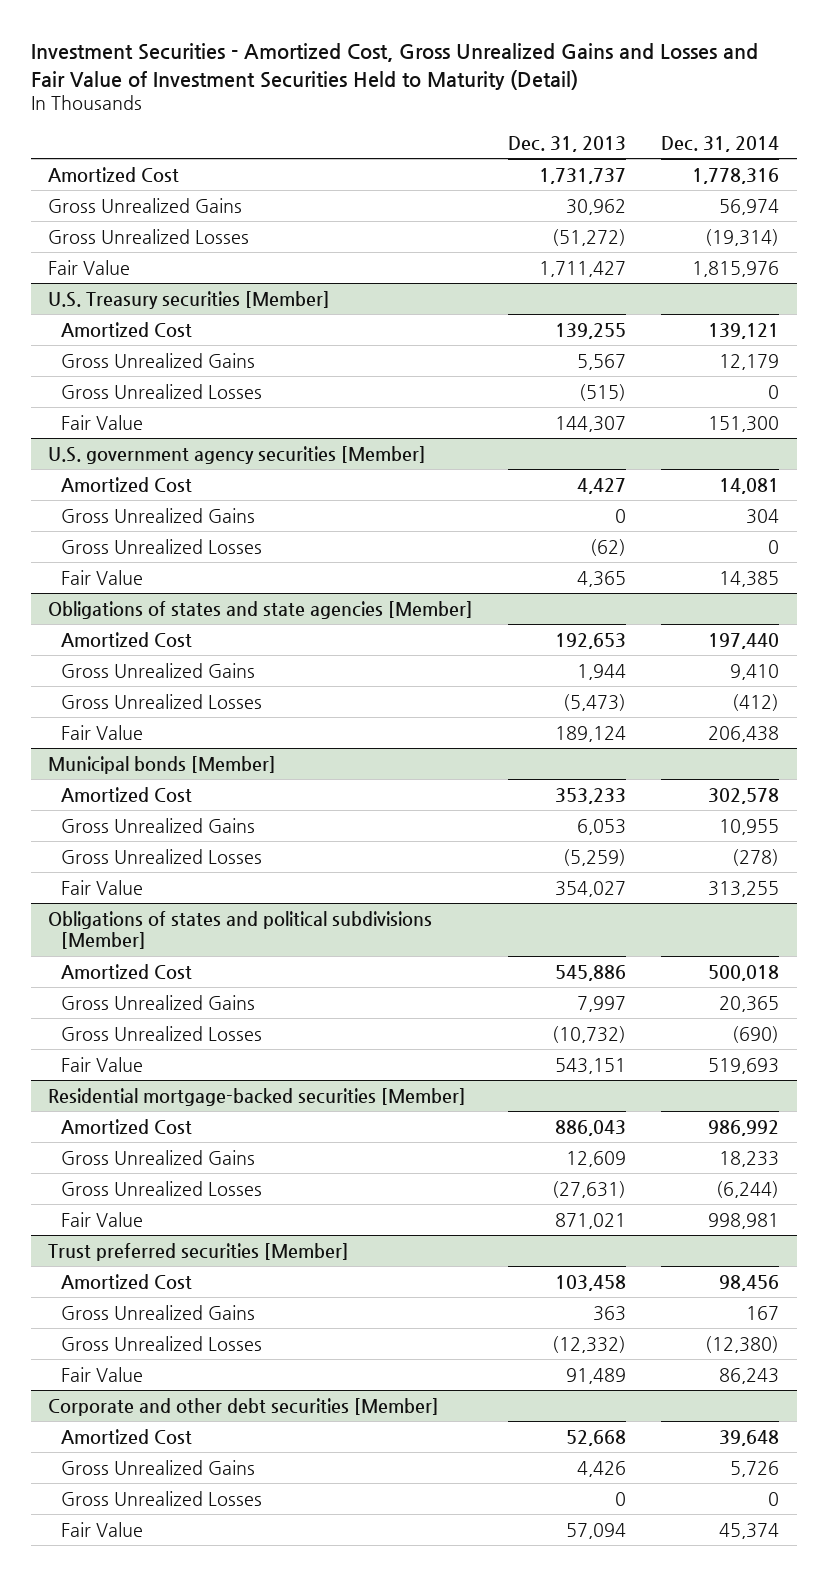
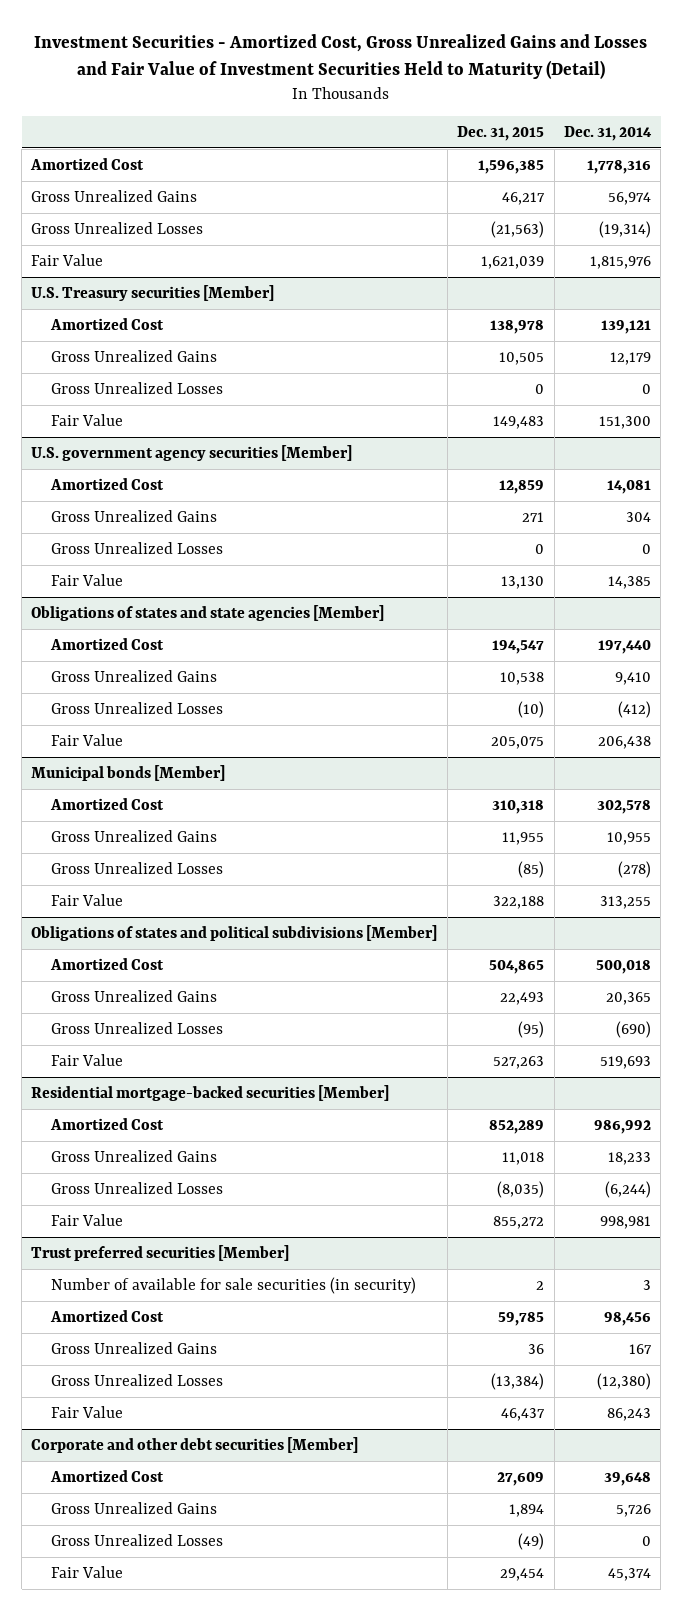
[508,135,627,152] Dec. 31, 2013 -> none
none -> [457,125,545,141] Dec. 31, 2015
none -> [51,1276,417,1294] Number of available for sale securities (in security)

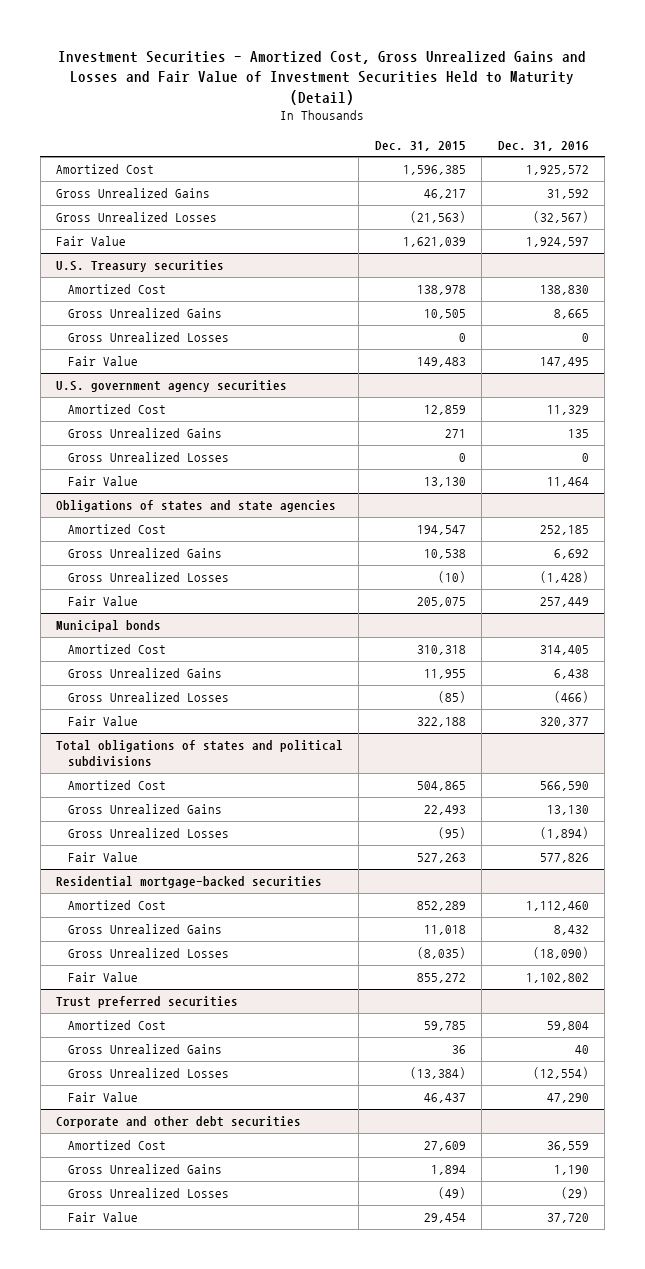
[564,125,653,141] Dec. 31, 2014 -> none
none -> [497,140,589,151] Dec. 31, 2016
[31,284,275,301] U.S. Treasury securities [Member] -> [56,260,225,273] U.S. Treasury securities
[31,444,353,461] U.S. government agency securities [Member] -> [56,380,288,393] U.S. government agency securities
[31,604,385,621] Obligations of states and state agencies [Member] -> [56,500,337,513] Obligations of states and state agencies
[31,764,226,781] Municipal bonds [Member] -> [56,620,162,633] Municipal bonds
[31,924,438,941] Obligations of states and political subdivisions [Member] -> [56,740,344,767] Total obligations of states and political subdivisions
[31,1084,390,1101] Residential mortgage-backed securities [Member] -> [56,876,323,889] Residential mortgage-backed securities
[51,1276,417,1294] Number of available for sale securities (in security) -> none
[31,1244,290,1261] Trust preferred securities [Member] -> [56,996,239,1009] Trust preferred securities
[31,1436,359,1453] Corporate and other debt securities [Member] -> [56,1116,302,1129] Corporate and other debt securities

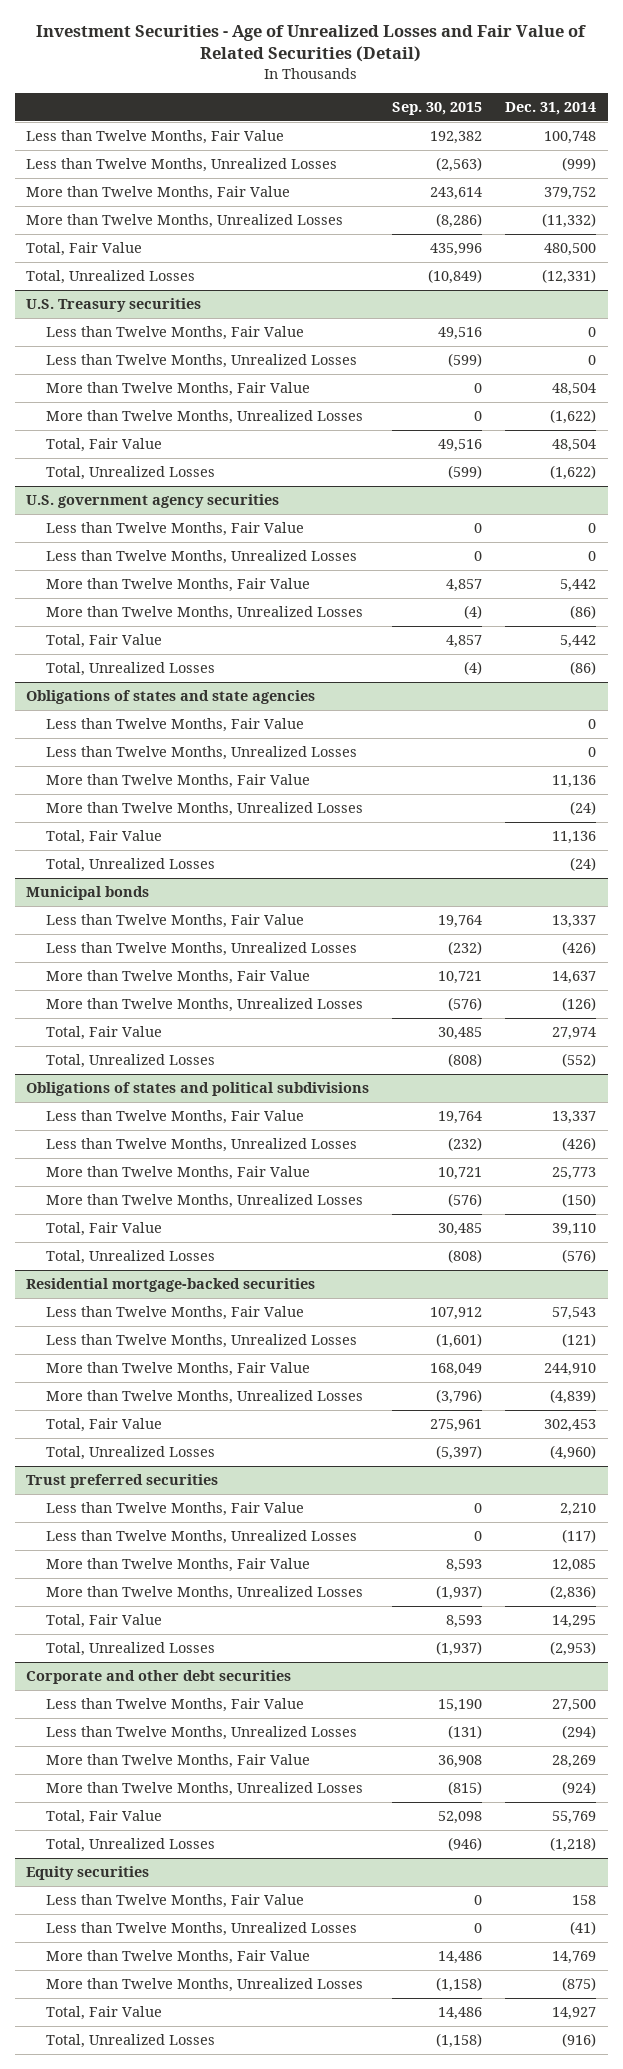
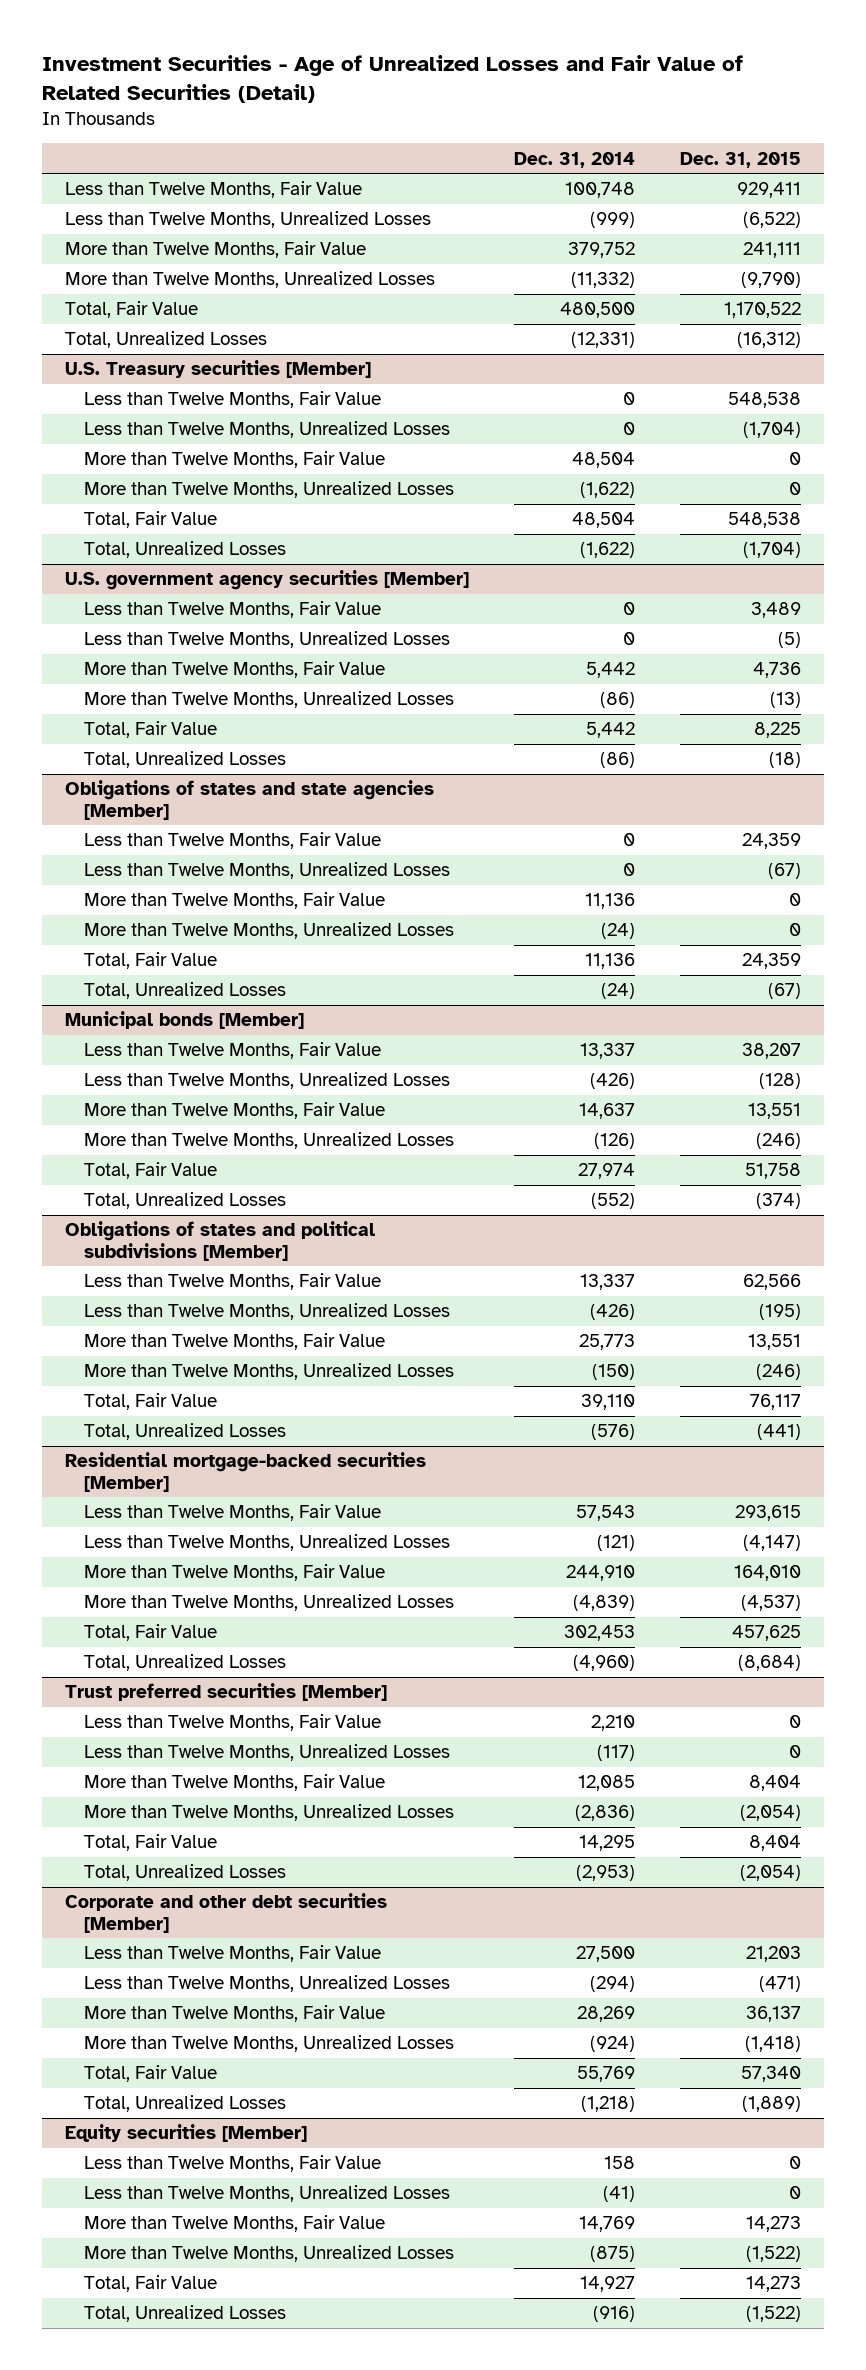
[392,101,483,115] Sep. 30, 2015 -> none
none -> [680,151,802,168] Dec. 31, 2015
[26,298,202,313] U.S. Treasury securities -> [64,360,371,379] U.S. Treasury securities [Member]
[26,494,280,509] U.S. government agency securities -> [64,570,469,591] U.S. government agency securities [Member]
[26,690,316,705] Obligations of states and state agencies -> [64,780,434,820] Obligations of states and state agencies [Member]
[26,886,150,901] Municipal bonds -> [64,1011,304,1030] Municipal bonds [Member]
[26,1082,370,1097] Obligations of states and political subdivisions -> [64,1221,375,1261] Obligations of states and political subdivisions [Member]
[26,1278,316,1293] Residential mortgage-backed securities -> [64,1452,426,1492] Residential mortgage-backed securities [Member]
[26,1474,219,1489] Trust preferred securities -> [64,1683,387,1702] Trust preferred securities [Member]
[26,1670,292,1685] Corporate and other debt securities -> [64,1893,387,1933] Corporate and other debt securities [Member]
[26,1866,150,1881] Equity securities -> [64,2124,307,2143] Equity securities [Member]

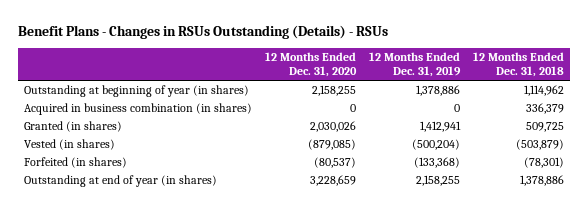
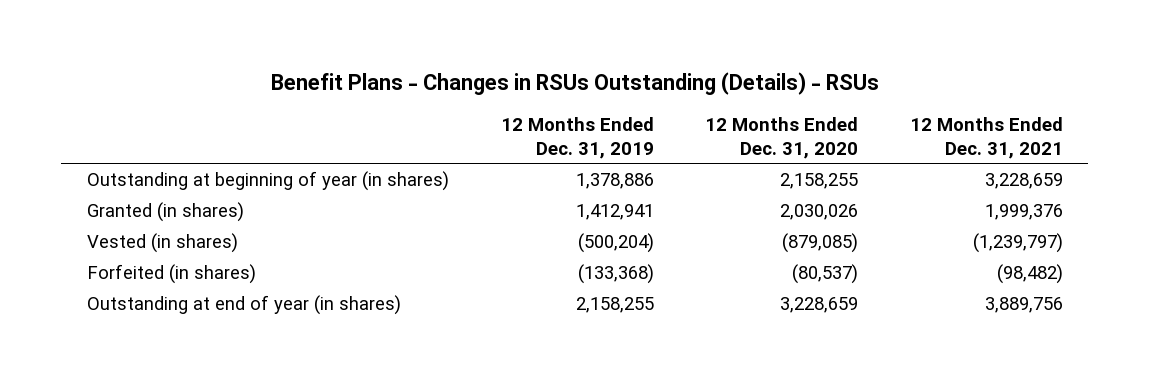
[472,52,564,78] 12 Months Ended Dec. 31, 2018 -> none
none -> [909,116,1063,159] 12 Months Ended Dec. 31, 2021
[24,103,253,116] Acquired in business combination (in shares) -> none

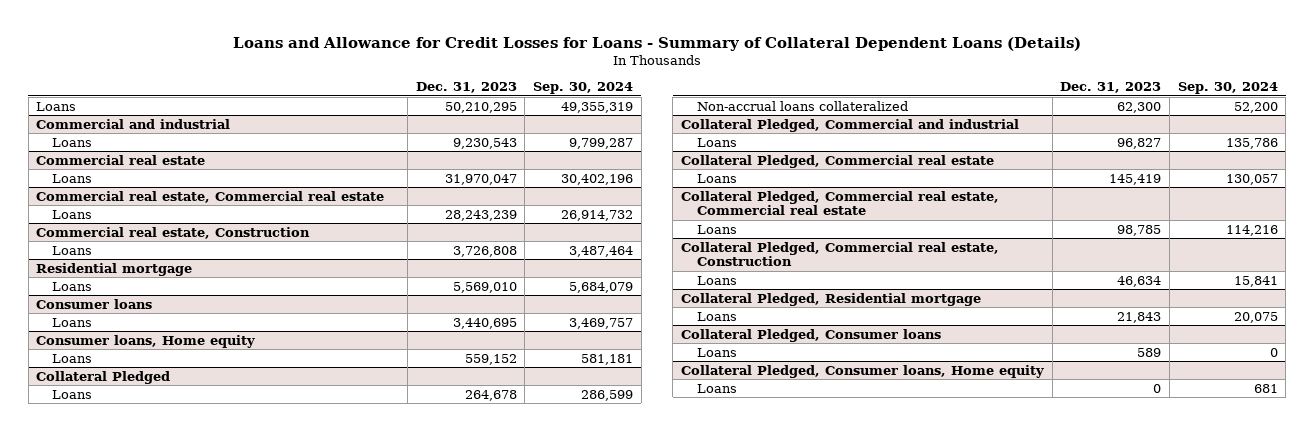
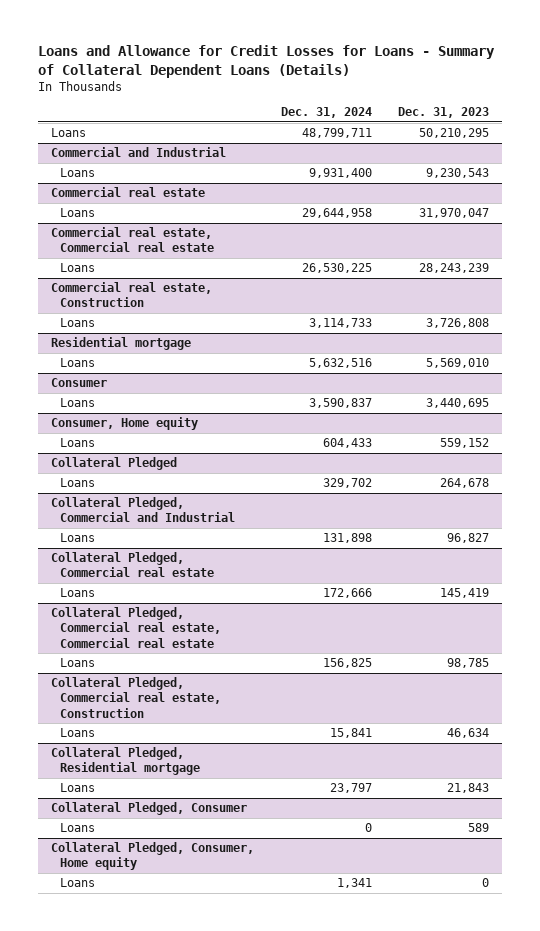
[532,82,633,95] Sep. 30, 2024 -> none
none -> [280,107,372,119] Dec. 31, 2024
[36,118,231,129] Commercial and industrial -> [51,147,227,158] Commercial and Industrial
[36,298,153,309] Consumer loans -> [51,378,108,388] Consumer
[36,334,256,348] Consumer loans, Home equity -> [51,417,199,431] Consumer, Home equity
[697,100,909,111] Non-accrual loans collateralized -> none
[680,118,1019,132] Collateral Pledged, Commercial and industrial -> [51,497,236,523] Collateral Pledged, Commercial and Industrial
[680,328,941,342] Collateral Pledged, Consumer loans -> [51,802,248,816] Collateral Pledged, Consumer
[680,364,1044,378] Collateral Pledged, Consumer loans, Home equity -> [51,842,255,871] Collateral Pledged, Consumer, Home equity

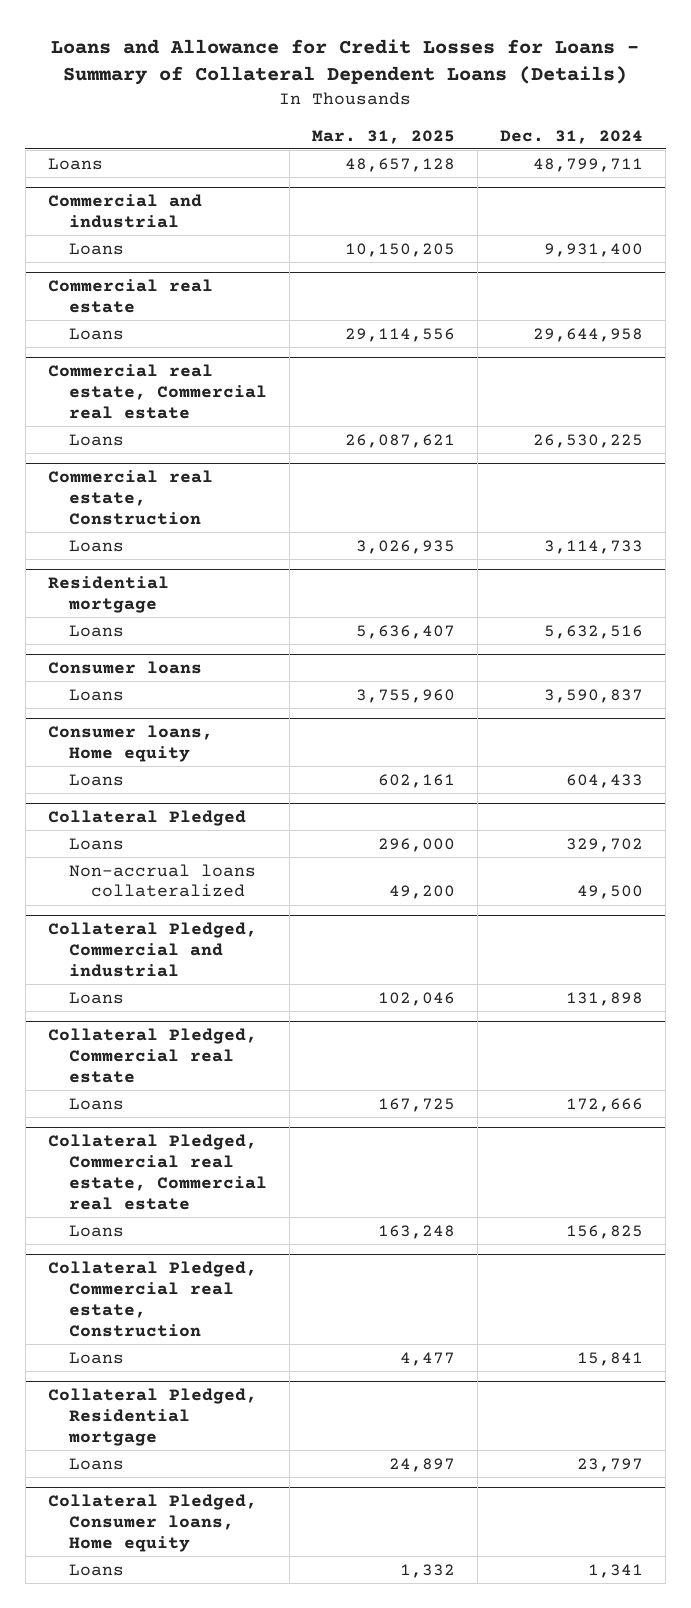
[398,107,490,119] Dec. 31, 2023 -> none
none -> [312,129,456,144] Mar. 31, 2025
[51,147,227,158] Commercial and Industrial -> [47,194,202,228] Commercial and industrial
[51,378,108,388] Consumer -> [47,661,202,675] Consumer loans
[51,417,199,431] Consumer, Home equity -> [47,725,213,762] Consumer loans, Home equity
none -> [69,863,257,898] Non-accrual loans collateralized
[51,497,236,523] Collateral Pledged, Commercial and Industrial -> [47,922,257,977] Collateral Pledged, Commercial and industrial
[51,802,248,816] Collateral Pledged, Consumer -> none
[60,823,96,833] Loans -> none
[51,842,255,871] Collateral Pledged, Consumer, Home equity -> [47,1494,257,1552] Collateral Pledged, Consumer loans, Home equity

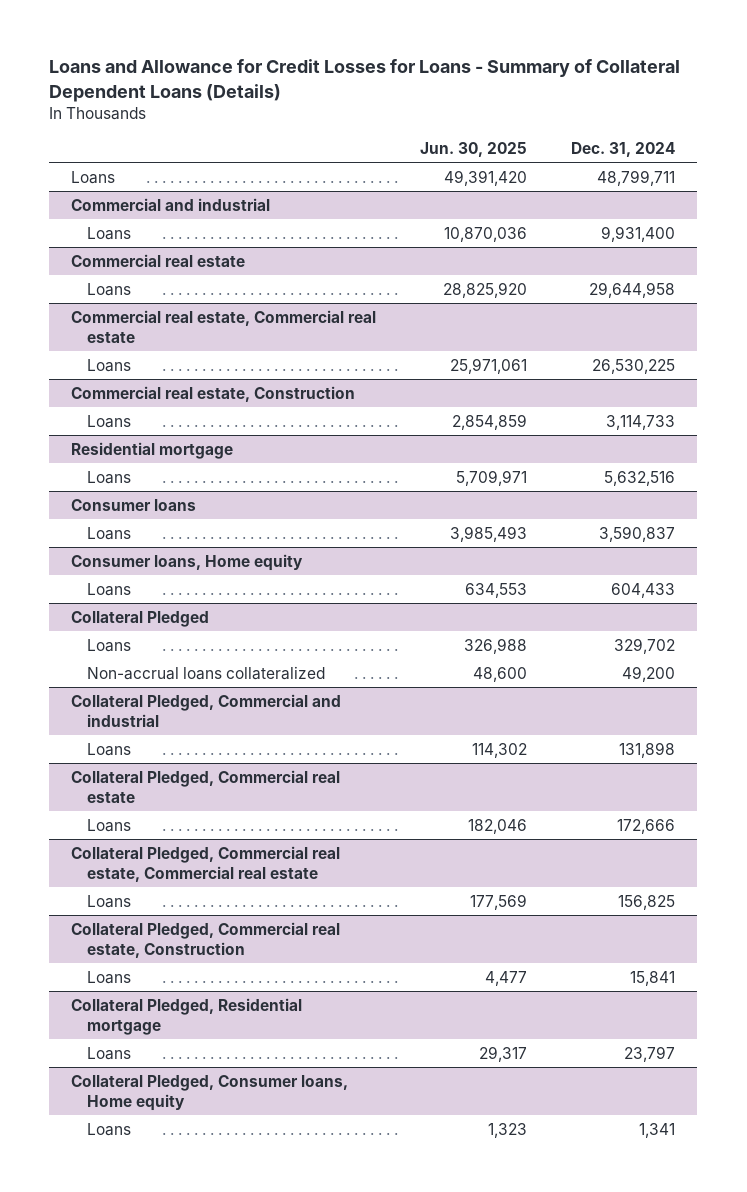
[312,129,456,144] Mar. 31, 2025 -> none
none -> [420,141,528,157] Jun. 30, 2025
[577,885,644,900] 49,500 -> [622,665,676,682] 49,200

